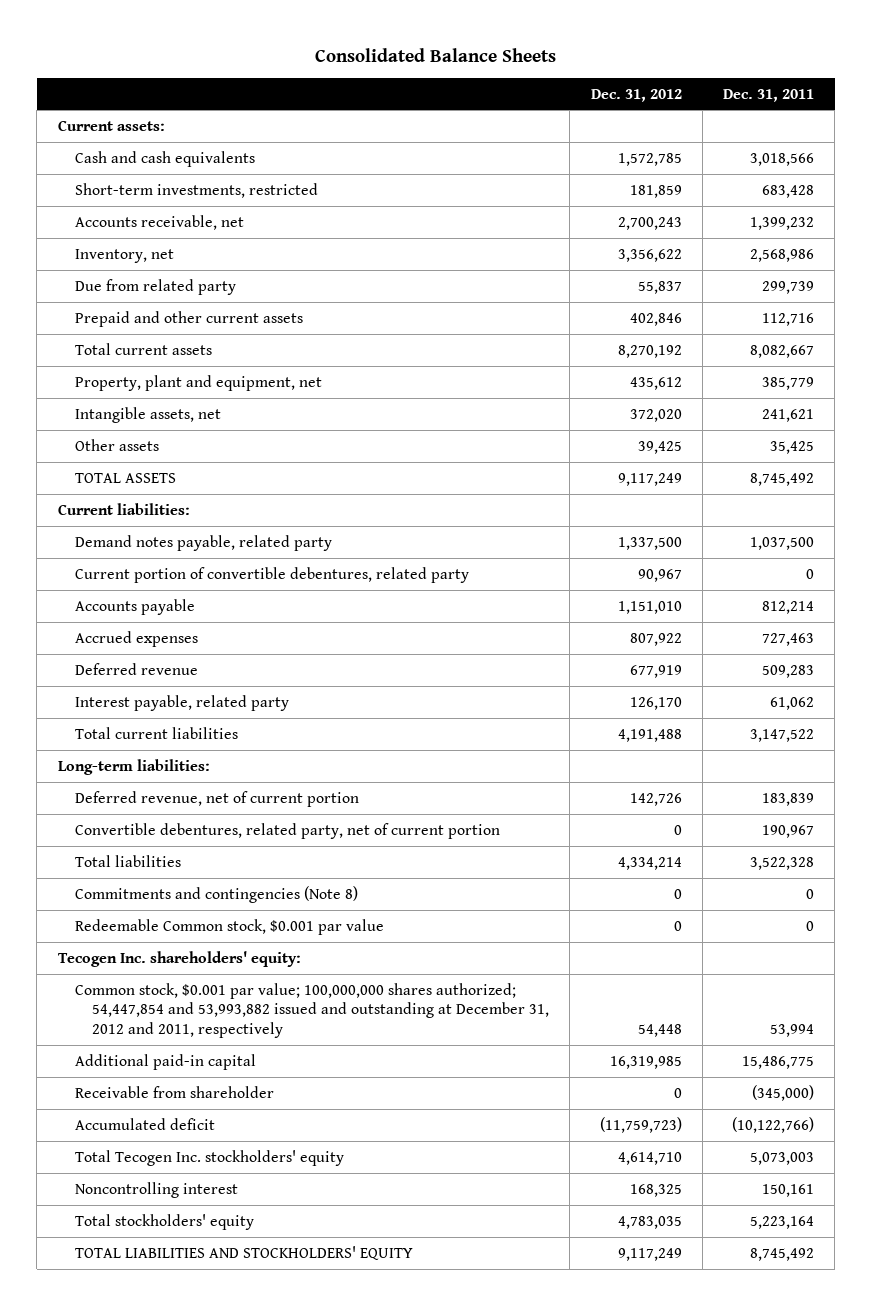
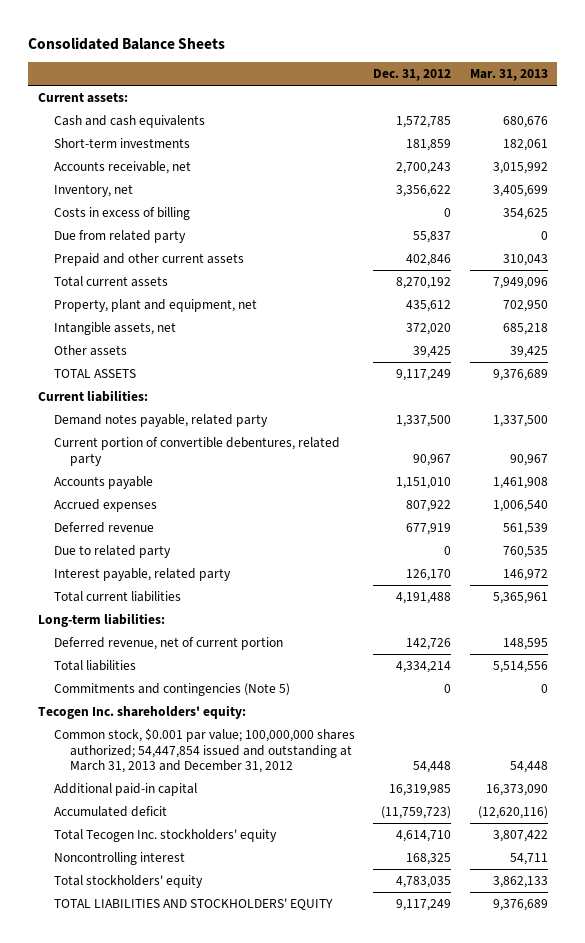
[722,88,814,102] Dec. 31, 2011 -> none
none -> [469,69,548,82] Mar. 31, 2013
[74,182,318,198] Short-term investments, restricted -> [53,137,190,148] Short-term investments
none -> [53,206,190,220] Costs in excess of billing
none -> [53,544,171,558] Due to related party
[74,822,500,839] Convertible debentures, related party, net of current portion -> none
[74,918,384,935] Redeemable Common stock, $0.001 par value -> none
[74,885,358,903] Commitments and contingencies (Note 8) -> [53,682,290,696] Commitments and contingencies (Note 5)
[74,982,550,1038] Common stock, $0.001 par value; 100,000,000 shares authorized; 54,447,854 and 53,993,882 issued and outstanding at December 31, 2012 and 2011, respectively -> [53,727,355,774] Common stock, $0.001 par value; 100,000,000 shares authorized; 54,447,854 issued and outstanding at March 31, 2013 and December 31, 2012
[74,1085,274,1098] Receivable from shareholder -> none

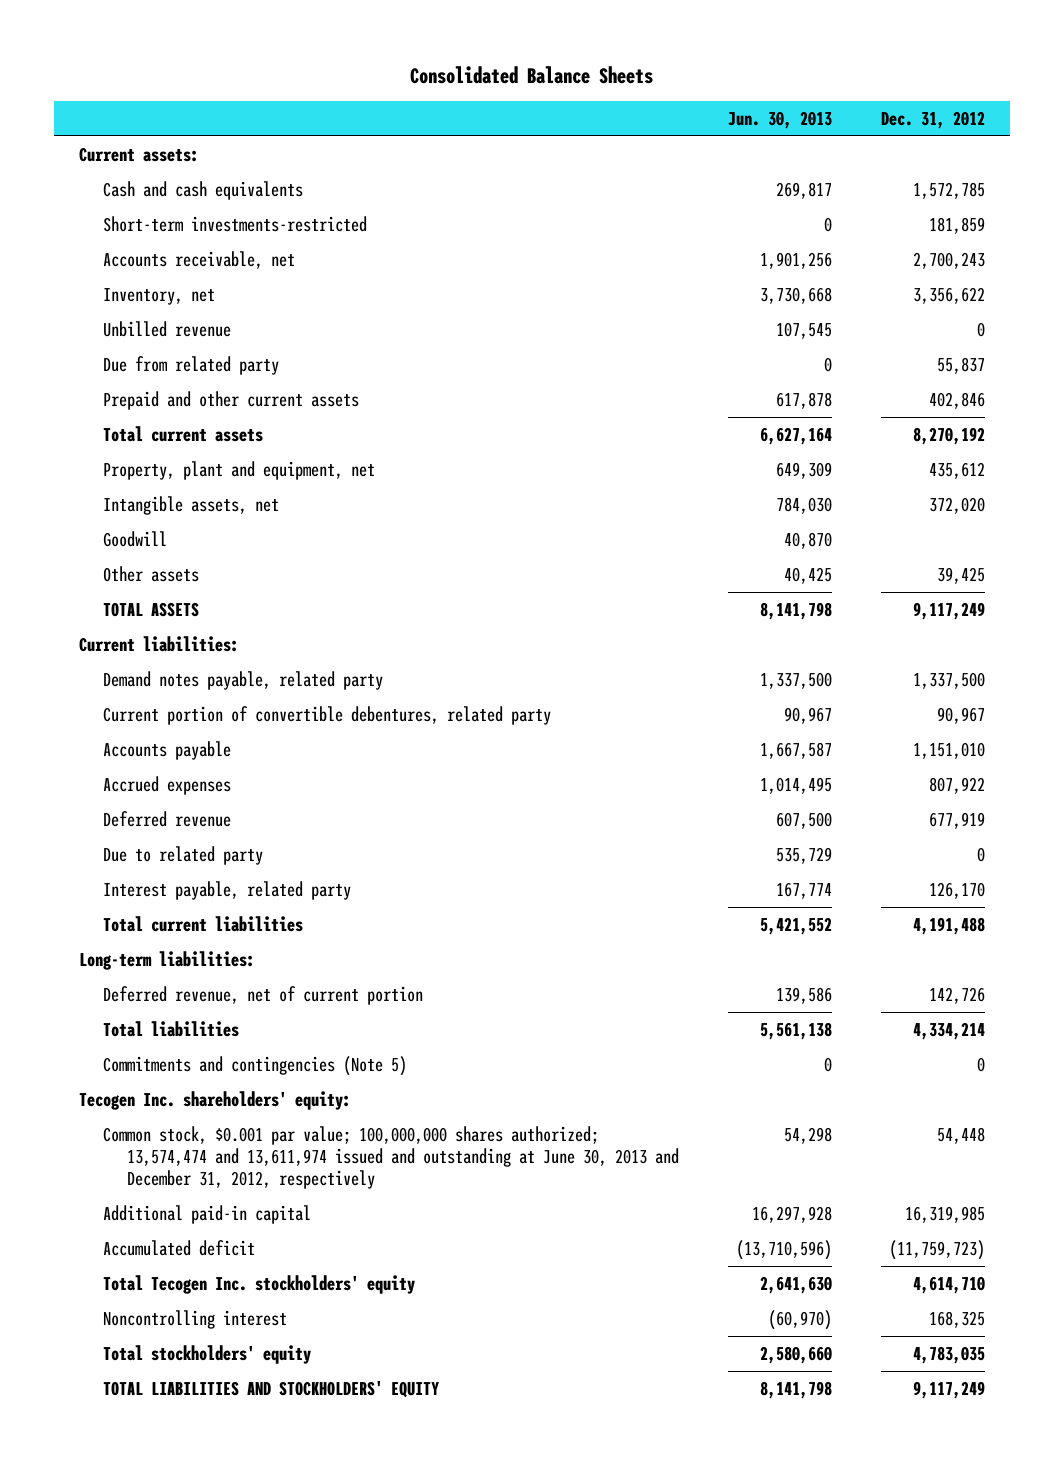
[469,69,548,82] Mar. 31, 2013 -> none
none -> [727,110,832,129] Jun. 30, 2013
[53,137,190,148] Short-term investments -> [102,215,367,232] Short-term investments-restricted
[53,206,190,220] Costs in excess of billing -> [102,320,231,337] Unbilled revenue
none -> [102,530,167,547] Goodwill
[53,727,355,774] Common stock, $0.001 par value; 100,000,000 shares authorized; 54,447,854 issued and outstanding at March 31, 2013 and December 31, 2012 -> [102,1125,679,1190] Common stock, $0.001 par value; 100,000,000 shares authorized; 13,574,474 and 13,611,974 issued and outstanding at June 30, 2013 and December 31, 2012, respectively

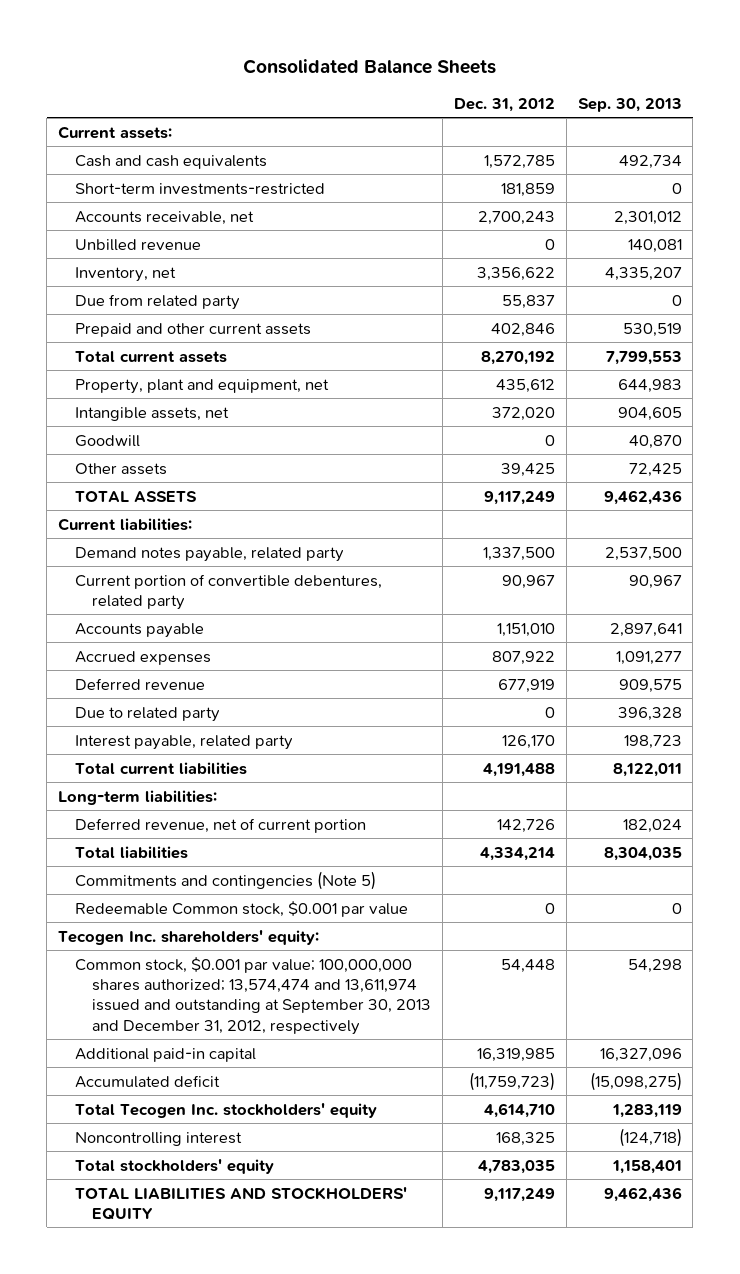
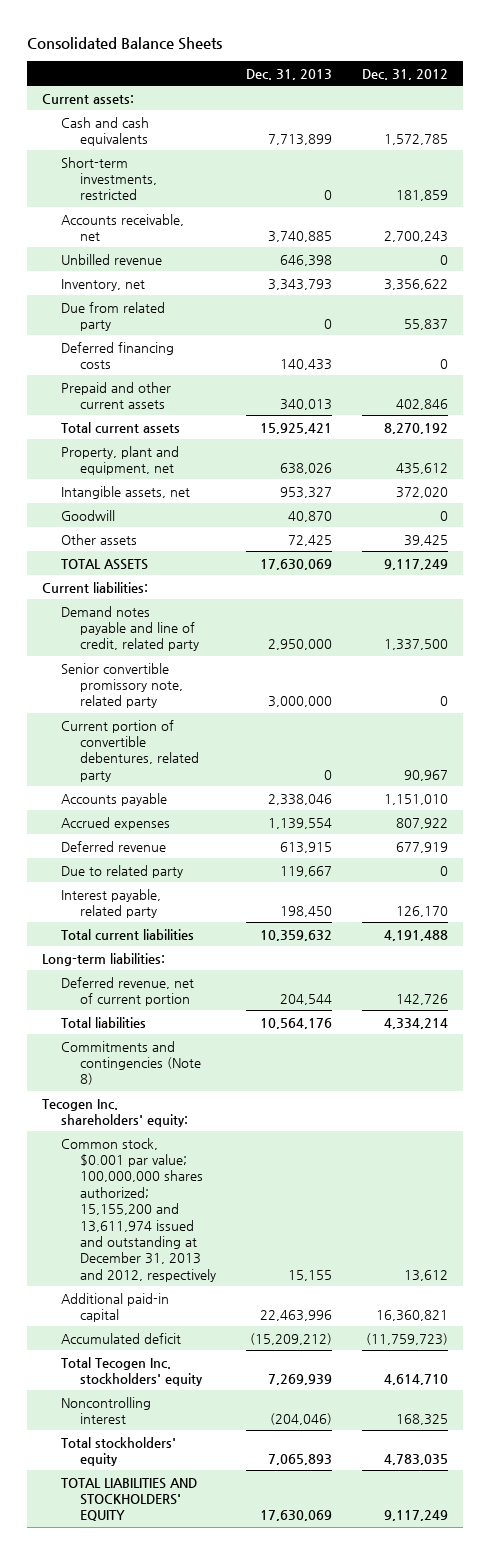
[577,97,682,112] Sep. 30, 2013 -> none
none -> [246,68,333,80] Dec. 31, 2013
[75,182,326,195] Short-term investments-restricted -> [61,156,158,201] Short-term investments, restricted
none -> [61,341,175,370] Deferred financing costs
none -> [61,605,200,652] Demand notes payable and line of credit, related party
[75,546,345,562] Demand notes payable, related party -> [61,662,184,709] Senior convertible promissory note, related party
[482,546,555,561] 1,337,500 -> [440,696,449,707] 0
[75,900,409,917] Redeemable Common stock, $0.001 par value -> none
[75,870,377,890] Commitments and contingencies (Note 5) -> [61,1040,202,1086] Commitments and contingencies (Note 8)
[75,956,432,1035] Common stock, $0.001 par value; 100,000,000 shares authorized; 13,574,474 and 13,611,974 issued and outstanding at September 30, 2013 and December 31, 2012, respectively -> [61,1137,217,1282] Common stock, $0.001 par value; 100,000,000 shares authorized; 15,155,200 and 13,611,974 issued and outstanding at December 31, 2013 and 2012, respectively
[500,958,555,973] 54,448 -> [404,1269,449,1281] 13,612
[476,1047,555,1062] 16,319,985 -> [376,1310,449,1322] 16,360,821

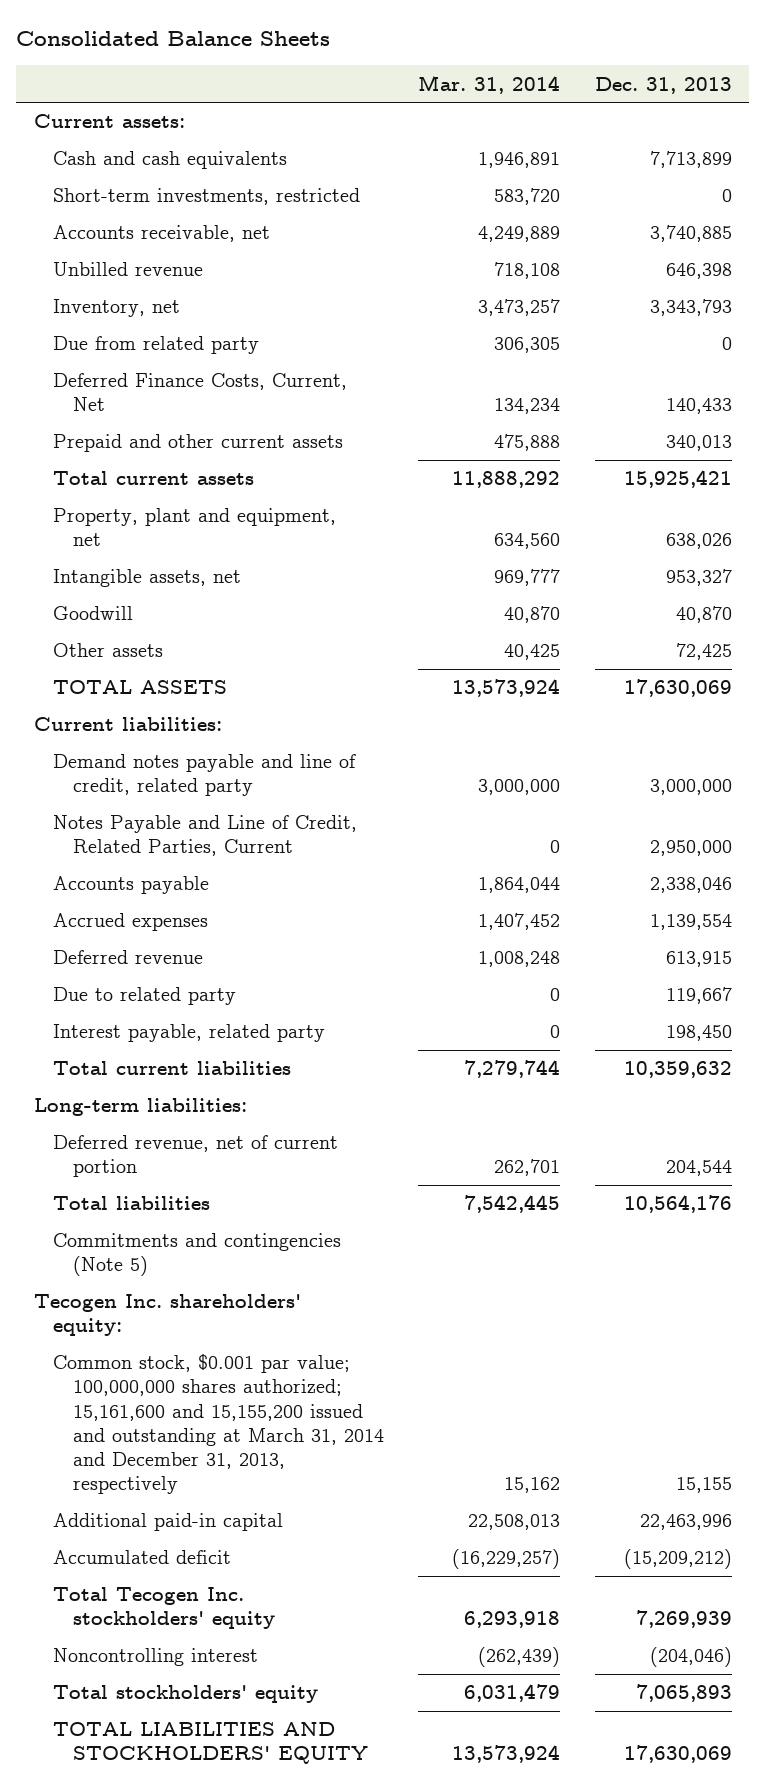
[362,68,449,80] Dec. 31, 2012 -> none
none -> [418,74,561,94] Mar. 31, 2014
[61,341,175,370] Deferred financing costs -> [53,373,348,412] Deferred Finance Costs, Current, Net
[61,662,184,709] Senior convertible promissory note, related party -> none
[61,719,200,782] Current portion of convertible debentures, related party -> none
[268,639,333,651] 2,950,000 -> [649,779,732,796] 3,000,000
none -> [53,815,358,857] Notes Payable and Line of Credit, Related Parties, Current
[61,1040,202,1086] Commitments and contingencies (Note 8) -> [53,1233,342,1277] Commitments and contingencies (Note 5)
[61,1137,217,1282] Common stock, $0.001 par value; 100,000,000 shares authorized; 15,155,200 and 13,611,974 issued and outstanding at December 31, 2013 and 2012, respectively -> [53,1354,384,1495] Common stock, $0.001 par value; 100,000,000 shares authorized; 15,161,600 and 15,155,200 issued and outstanding at March 31, 2014 and December 31, 2013, respectively

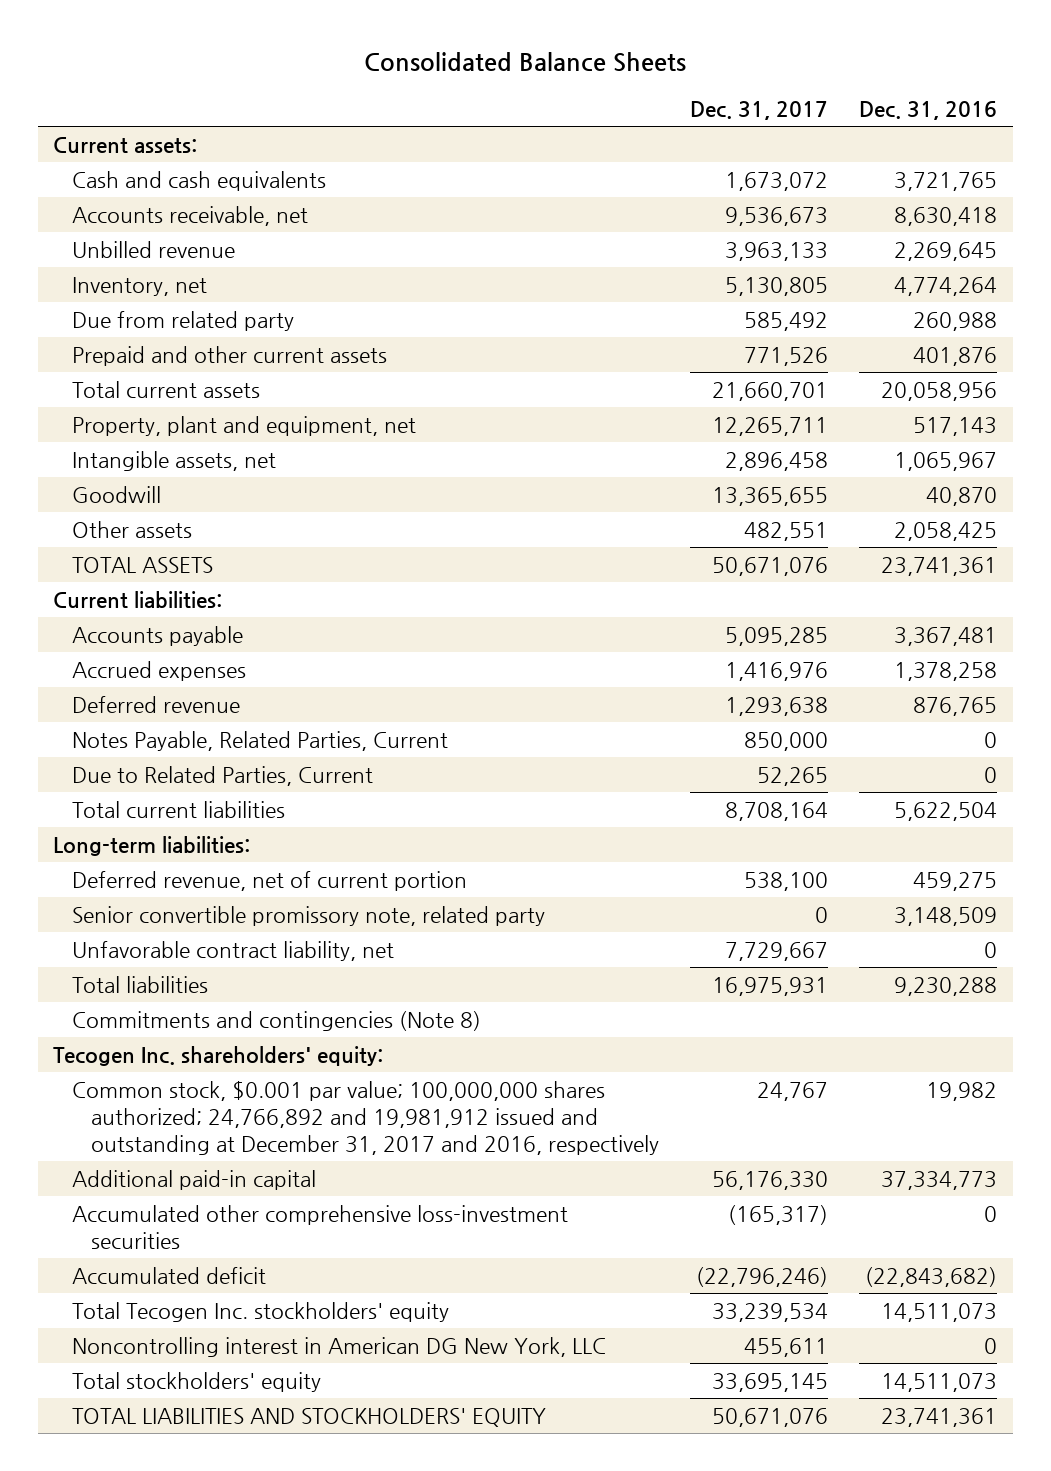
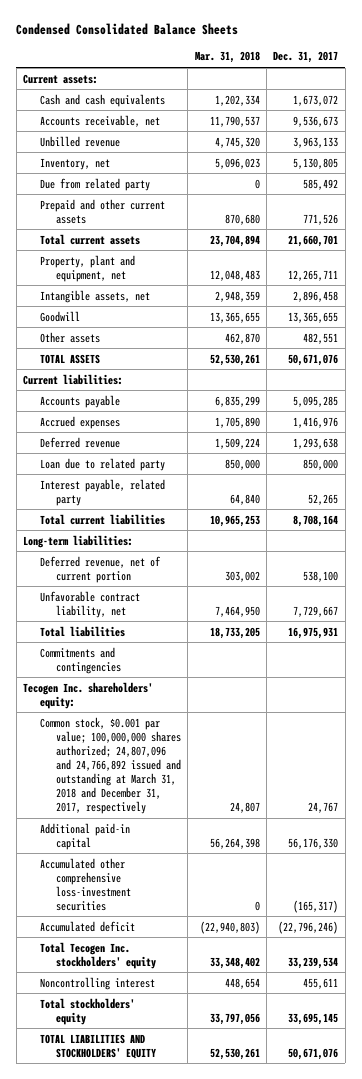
[364,51,687,72] Consolidated Balance Sheets -> [16,23,239,36] Condensed Consolidated Balance Sheets
[859,100,998,120] Dec. 31, 2016 -> none
none -> [194,51,260,64] Mar. 31, 2018
[72,730,449,751] Notes Payable, Related Parties, Current -> [39,457,165,471] Loan due to related party
[72,765,374,786] Due to Related Parties, Current -> [39,478,165,506] Interest payable, related party
[72,905,546,926] Senior convertible promissory note, related party -> none
[72,1010,482,1031] Commitments and contingencies (Note 8) -> [39,646,121,674] Commitments and contingencies
[72,1080,659,1155] Common stock, $0.001 par value; 100,000,000 shares authorized; 24,766,892 and 19,981,912 issued and outstanding at December 31, 2017 and 2016, respectively -> [39,716,181,814] Common stock, $0.001 par value; 100,000,000 shares authorized; 24,807,096 and 24,766,892 issued and outstanding at March 31, 2018 and December 31, 2017, respectively
[72,1336,607,1357] Noncontrolling interest in American DG New York, LLC -> [39,976,155,990] Noncontrolling interest

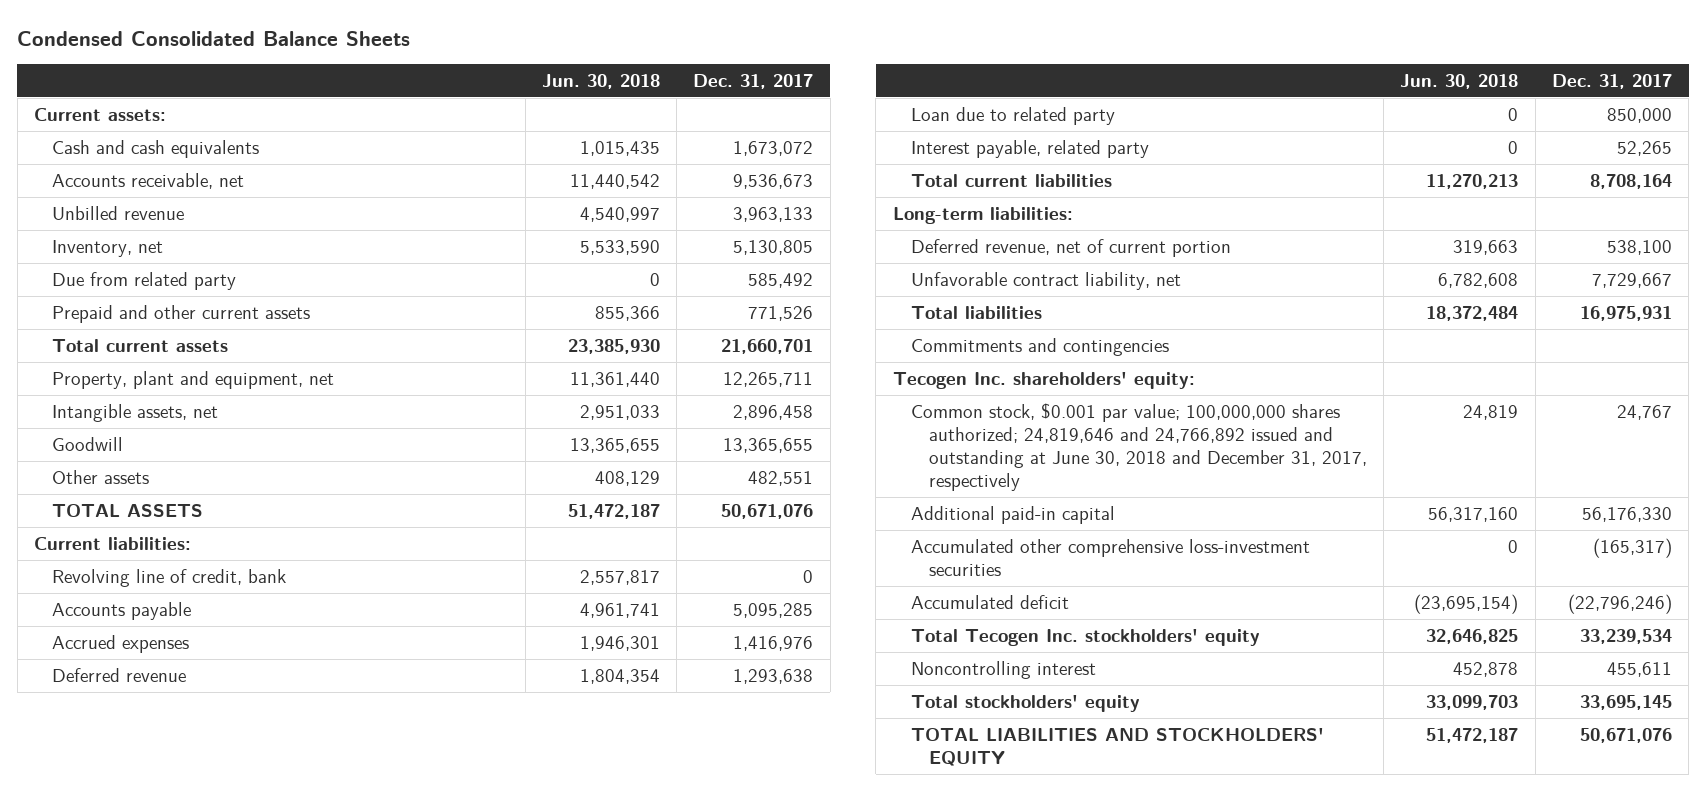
[194,51,260,64] Mar. 31, 2018 -> none
none -> [541,73,660,89] Jun. 30, 2018
none -> [52,568,287,587] Revolving line of credit, bank
[39,716,181,814] Common stock, $0.001 par value; 100,000,000 shares authorized; 24,807,096 and 24,766,892 issued and outstanding at March 31, 2018 and December 31, 2017, respectively -> [910,402,1367,491] Common stock, $0.001 par value; 100,000,000 shares authorized; 24,819,646 and 24,766,892 issued and outstanding at June 30, 2018 and December 31, 2017, respectively

